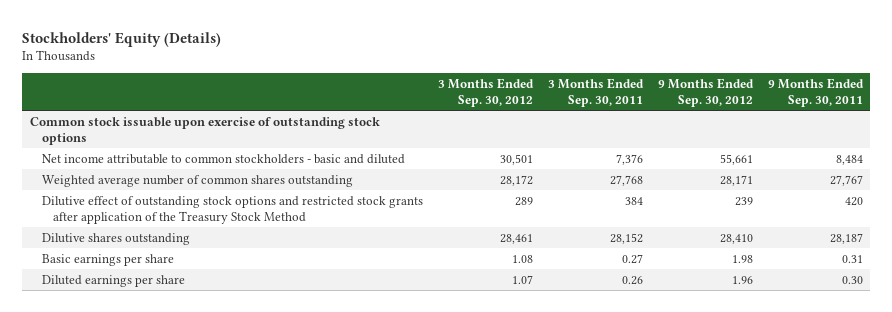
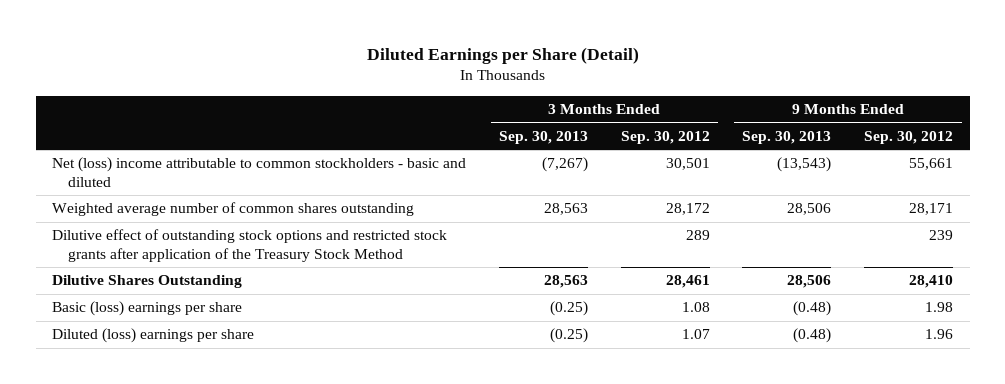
[22,31,222,47] Stockholders' Equity (Details) -> [366,46,639,64] Diluted Earnings per Share (Detail)
[547,78,644,107] 3 Months Ended Sep. 30, 2011 -> none
[767,78,864,107] 9 Months Ended Sep. 30, 2011 -> none
none -> [498,130,588,144] Sep. 30, 2013
none -> [742,130,832,144] Sep. 30, 2013
[29,116,380,145] Common stock issuable upon exercise of outstanding stock options -> none
[41,153,405,164] Net income attributable to common stockholders - basic and diluted -> [52,157,467,187] Net (loss) income attributable to common stockholders - basic and diluted
[41,232,190,245] Dilutive shares outstanding -> [52,275,243,289] Dilutive Shares Outstanding
[41,253,174,266] Basic earnings per share -> [52,301,243,317] Basic (loss) earnings per share
[41,274,185,287] Diluted earnings per share -> [52,328,255,344] Diluted (loss) earnings per share

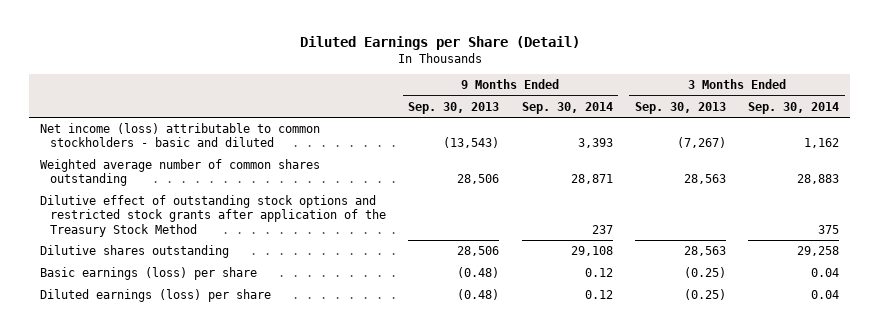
[620,130,710,144] Sep. 30, 2012 -> none
[864,130,954,144] Sep. 30, 2012 -> none
none -> [521,101,613,114] Sep. 30, 2014
none -> [748,101,840,114] Sep. 30, 2014
[52,157,467,187] Net (loss) income attributable to common stockholders - basic and diluted -> [40,122,321,148] Net income (loss) attributable to common stockholders - basic and diluted
[52,275,243,289] Dilutive Shares Outstanding -> [40,244,230,258] Dilutive shares outstanding
[52,301,243,317] Basic (loss) earnings per share -> [40,266,258,280] Basic earnings (loss) per share
[52,328,255,344] Diluted (loss) earnings per share -> [40,288,272,302] Diluted earnings (loss) per share

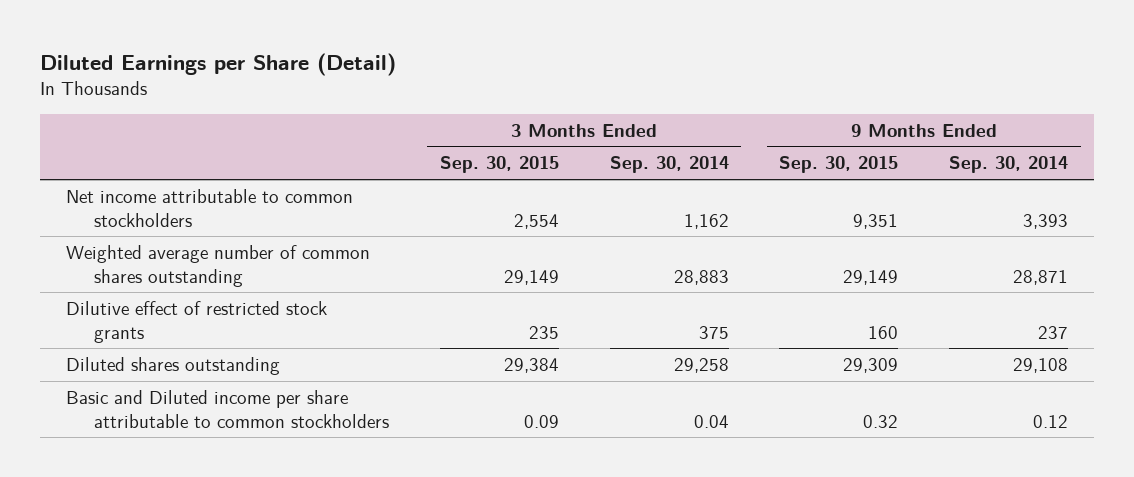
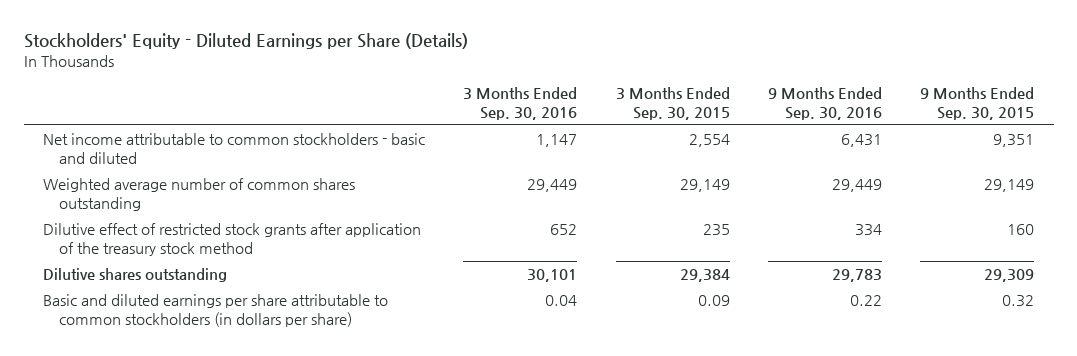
[40,52,397,76] Diluted Earnings per Share (Detail) -> [23,33,468,50] Stockholders' Equity - Diluted Earnings per Share (Details)
[609,156,729,174] Sep. 30, 2014 -> none
[949,156,1069,174] Sep. 30, 2014 -> none
none -> [463,87,578,120] 3 Months Ended Sep. 30, 2016
none -> [767,87,882,120] 9 Months Ended Sep. 30, 2016
[65,188,353,227] Net income attributable to common stockholders -> [42,133,425,164] Net income attributable to common stockholders - basic and diluted
[65,300,327,343] Dilutive effect of restricted stock grants -> [42,223,421,256] Dilutive effect of restricted stock grants after application of the treasury stock method
[65,356,280,375] Diluted shares outstanding -> [42,268,227,283] Dilutive shares outstanding
[65,389,390,428] Basic and Diluted income per share attributable to common stockholders -> [42,294,388,327] Basic and diluted earnings per share attributable to common stockholders (in dollars per share)

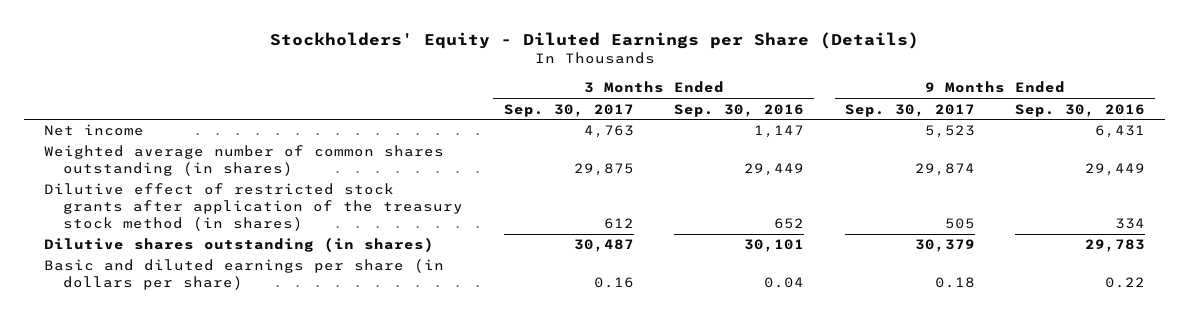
[615,87,730,120] 3 Months Ended Sep. 30, 2015 -> none
[920,87,1035,120] 9 Months Ended Sep. 30, 2015 -> none
none -> [503,103,634,117] Sep. 30, 2017
none -> [844,103,975,117] Sep. 30, 2017
[42,133,425,164] Net income attributable to common stockholders - basic and diluted -> [44,124,145,137] Net income
[42,178,355,211] Weighted average number of common shares outstanding -> [44,145,445,177] Weighted average number of common shares outstanding (in shares)
[42,223,421,256] Dilutive effect of restricted stock grants after application of the treasury stock method -> [44,183,464,232] Dilutive effect of restricted stock grants after application of the treasury stock method (in shares)
[42,268,227,283] Dilutive shares outstanding -> [44,237,435,253] Dilutive shares outstanding (in shares)
[42,294,388,327] Basic and diluted earnings per share attributable to common stockholders (in dollars per share) -> [44,259,445,291] Basic and diluted earnings per share (in dollars per share)

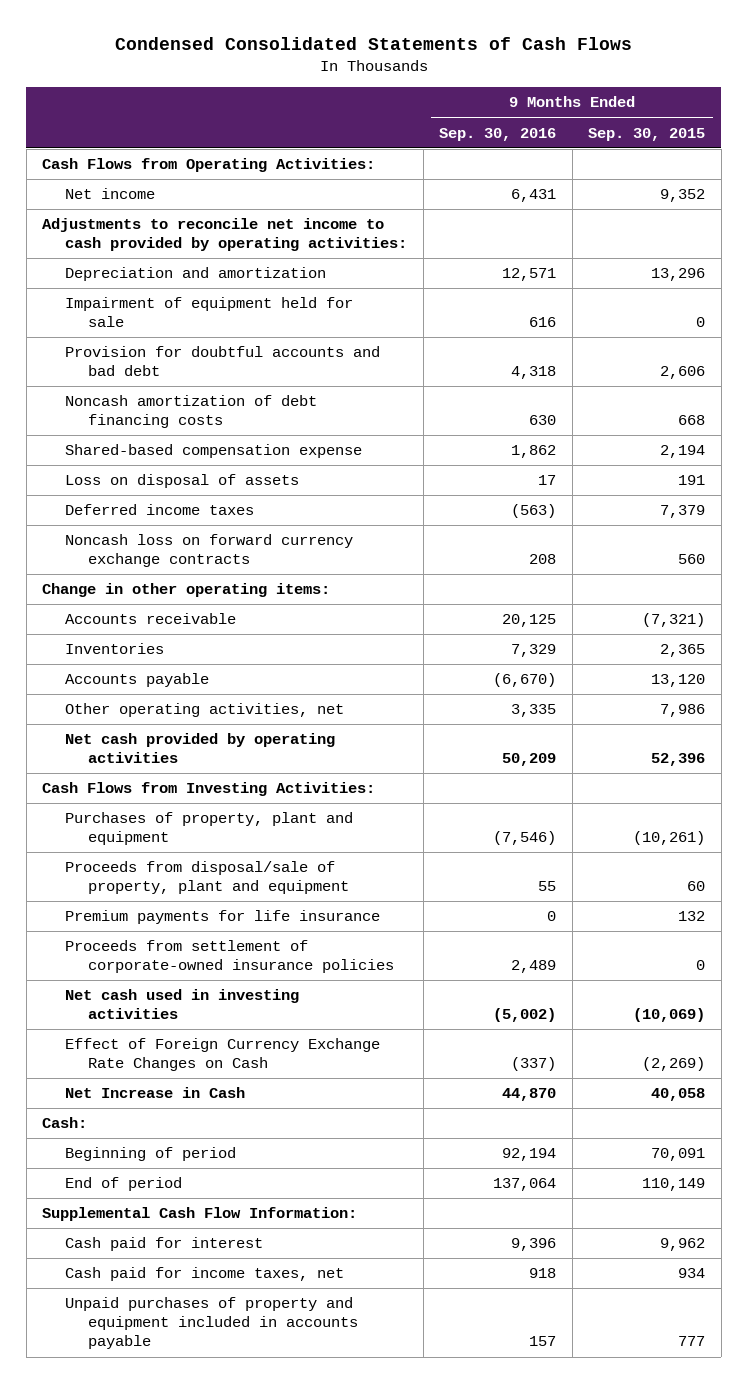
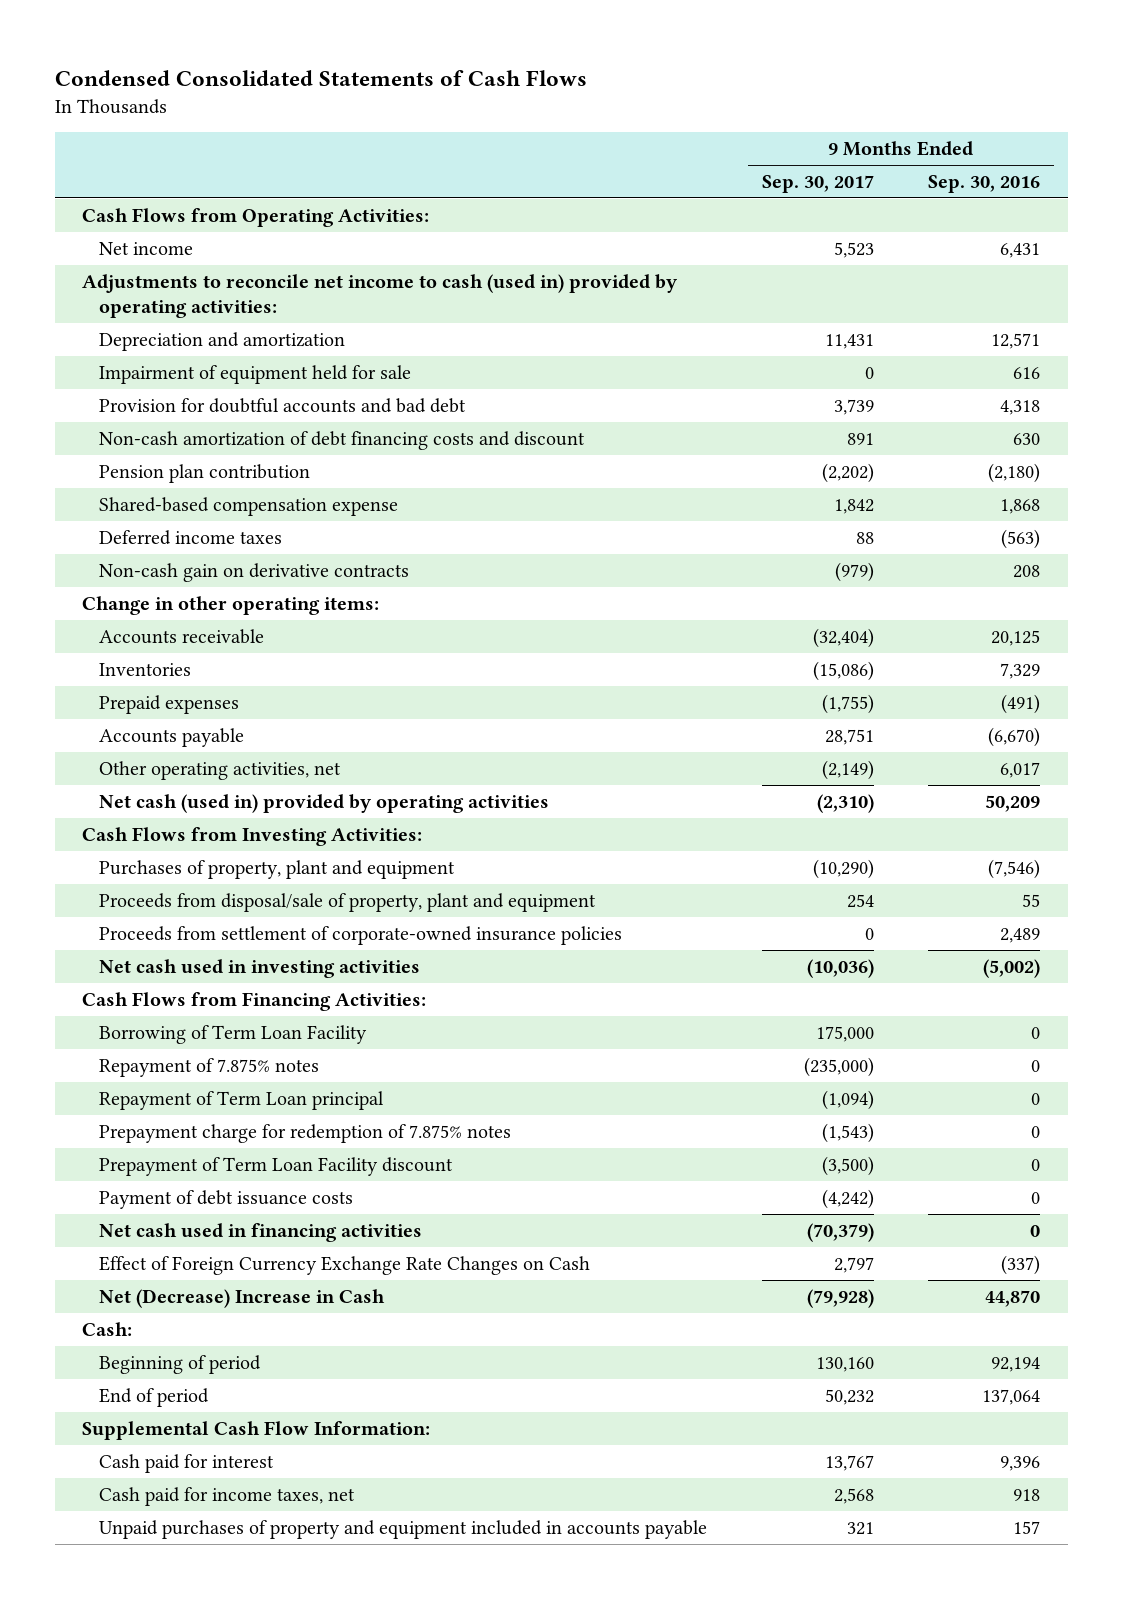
[588,127,706,141] Sep. 30, 2015 -> none
none -> [761,174,874,193] Sep. 30, 2017
[42,218,408,252] Adjustments to reconcile net income to cash provided by operating activities: -> [82,273,679,318] Adjustments to reconcile net income to cash (used in) provided by operating activities:
[65,474,300,489] Loss on disposal of assets -> none
[65,395,318,429] Noncash amortization of debt financing costs -> [99,430,586,450] Non-cash amortization of debt financing costs and discount
none -> [99,463,311,483] Pension plan contribution
[511,445,557,459] 1,862 -> [1000,498,1041,514] 1,868
[65,534,354,568] Noncash loss on forward currency exchange contracts -> [99,562,410,582] Non-cash gain on derivative contracts
none -> [99,694,240,714] Prepaid expenses
[511,704,557,718] 3,335 -> [1000,761,1041,778] 6,017
[65,733,336,764] Net cash provided by operating activities -> [99,793,550,813] Net cash (used in) provided by operating activities
[65,910,381,925] Premium payments for life insurance -> none
none -> [82,991,427,1011] Cash Flows from Financing Activities:
none -> [99,1024,368,1044] Borrowing of Term Loan Facility
none -> [99,1057,320,1077] Repayment of 7.875% notes
none -> [99,1090,385,1110] Repayment of Term Loan principal
none -> [99,1123,512,1143] Prepayment charge for redemption of 7.875% notes
none -> [99,1156,454,1176] Prepayment of Term Loan Facility discount
none -> [99,1189,354,1209] Payment of debt issuance costs
none -> [99,1222,423,1242] Net cash used in financing activities
[65,1087,246,1099] Net Increase in Cash -> [99,1288,386,1308] Net (Decrease) Increase in Cash

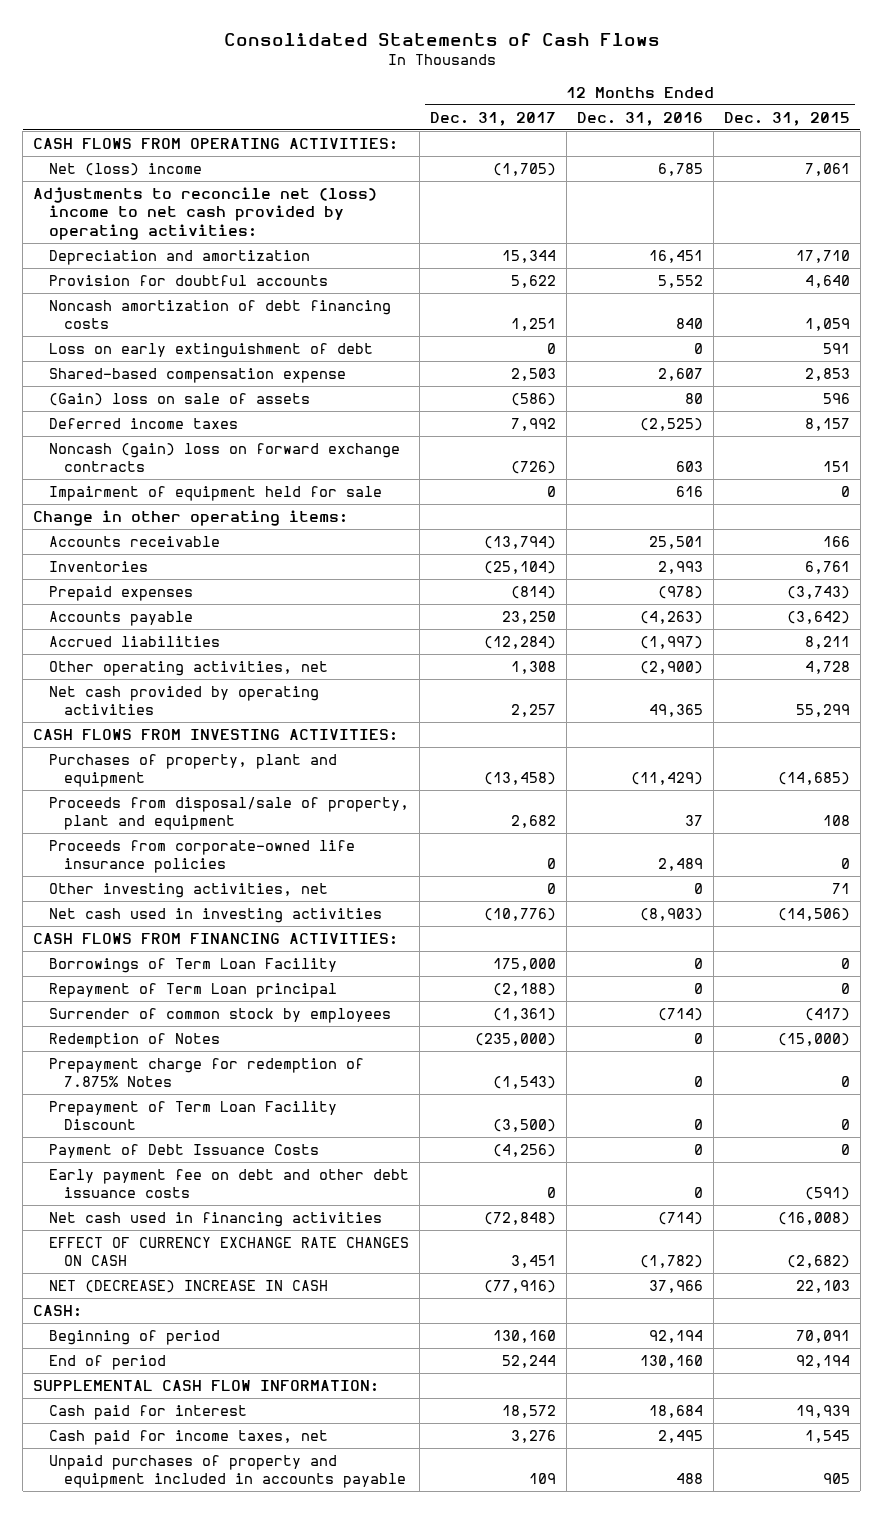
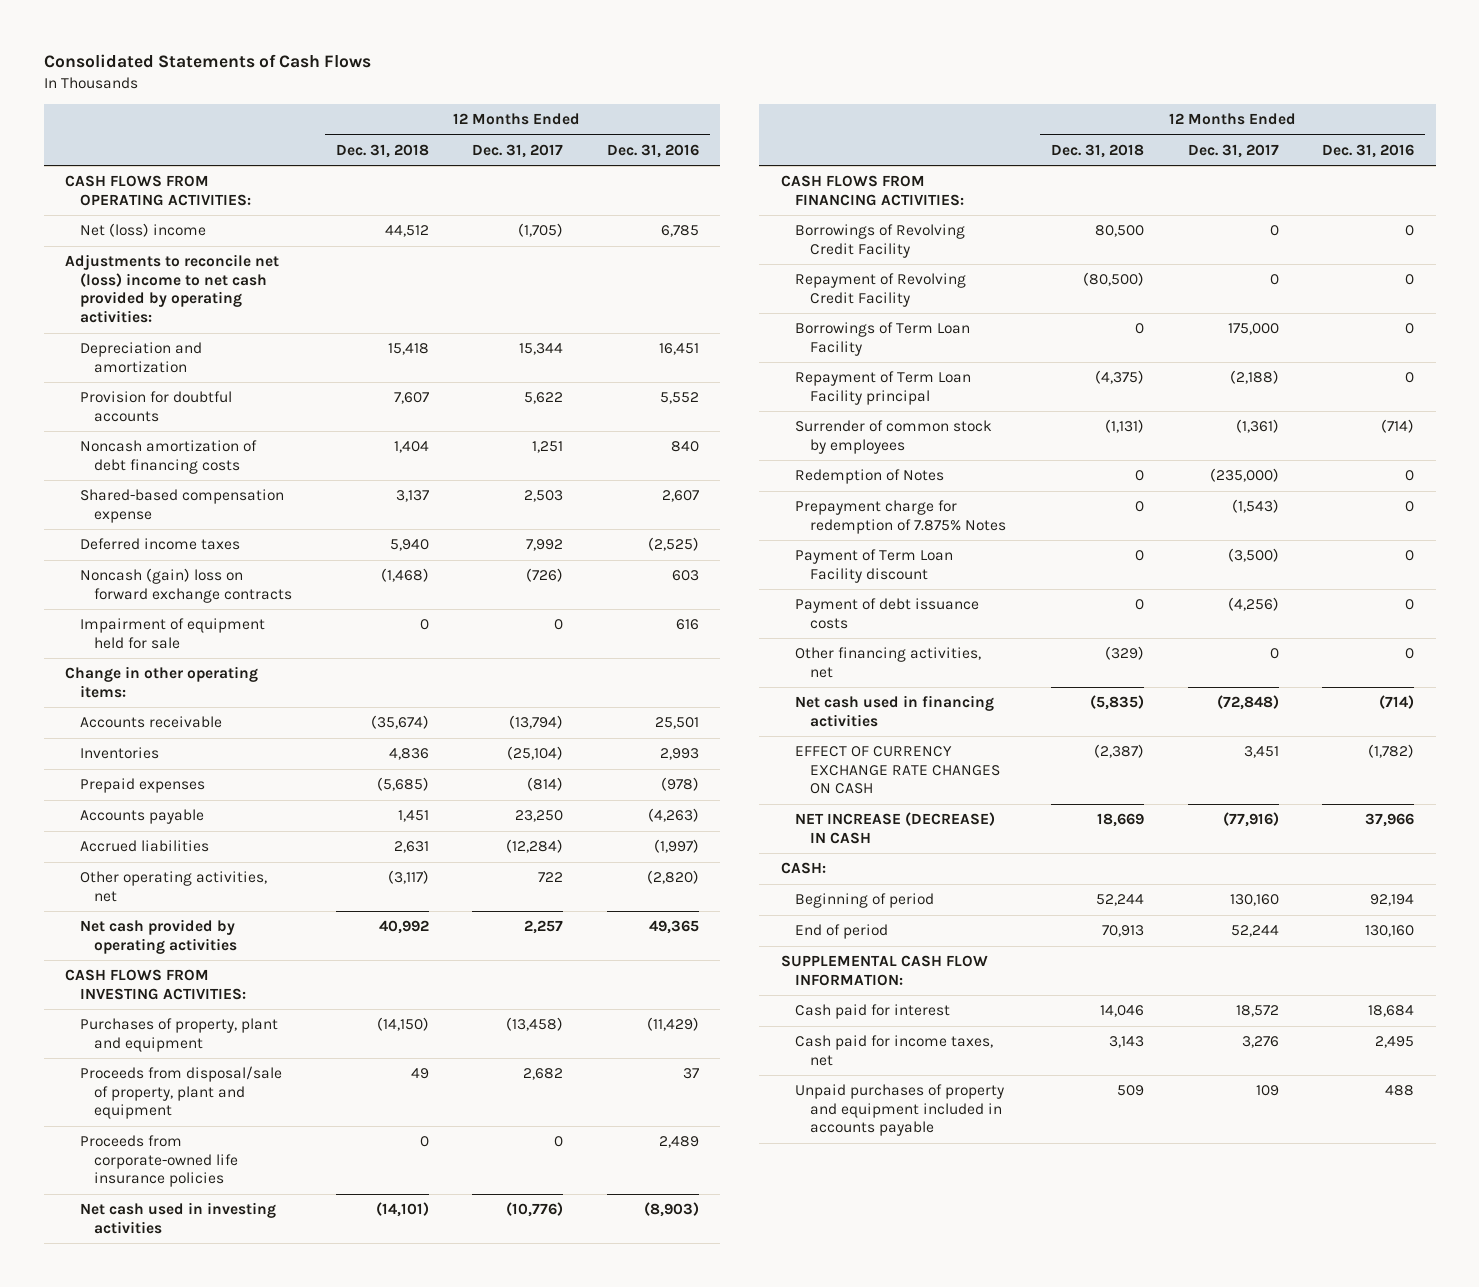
[723,111,850,126] Dec. 31, 2015 -> none
none -> [335,143,429,158] Dec. 31, 2018
[48,343,373,359] Loss on early extinguishment of debt -> none
[48,393,310,407] (Gain) loss on sale of assets -> none
[510,661,556,675] 1,308 -> [538,872,564,883] 722
[639,661,703,675] (2,900) -> [646,870,699,885] (2,820)
[48,883,328,899] Other investing activities, net -> none
none -> [795,224,966,258] Borrowings of Revolving Credit Facility
none -> [795,273,967,307] Repayment of Revolving Credit Facility
[48,983,337,999] Repayment of Term Loan principal -> [795,371,972,405] Repayment of Term Loan Facility principal
[48,1101,337,1131] Prepayment of Term Loan Facility Discount -> [795,549,954,583] Payment of Term Loan Facility discount
[48,1144,319,1159] Payment of Debt Issuance Costs -> [795,598,980,629] Payment of debt issuance costs
[48,1169,409,1199] Early payment fee on debt and other debt issuance costs -> [795,647,982,678] Other financing activities, net
[48,1280,328,1294] NET (DECREASE) INCREASE IN CASH -> [795,812,996,844] NET INCREASE (DECREASE) IN CASH

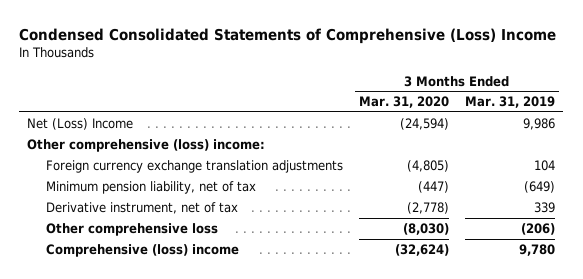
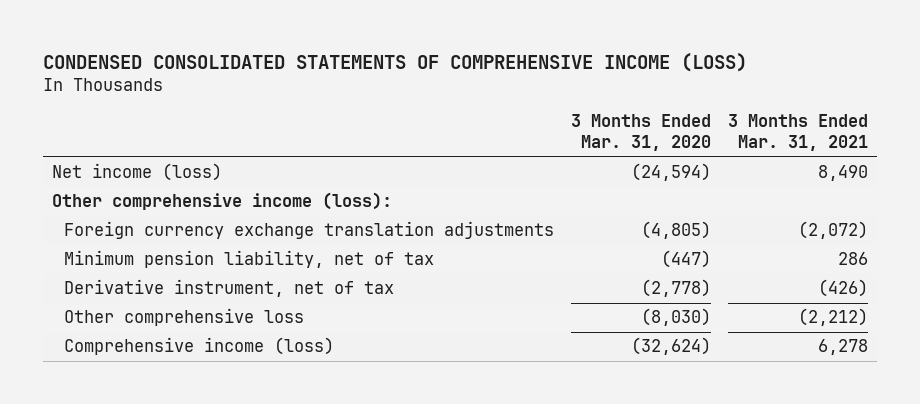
[19,27,557,44] Condensed Consolidated Statements of Comprehensive (Loss) Income -> [43,52,748,72] CONDENSED CONSOLIDATED STATEMENTS OF COMPREHENSIVE INCOME (LOSS)
[465,96,556,109] Mar. 31, 2019 -> none
none -> [727,114,868,152] 3 Months Ended Mar. 31, 2021
[27,118,134,131] Net (Loss) Income -> [51,163,222,182] Net income (loss)
[27,139,266,153] Other comprehensive (loss) income: -> [51,192,392,211] Other comprehensive income (loss):
[46,244,240,258] Comprehensive (loss) income -> [63,337,334,356] Comprehensive income (loss)

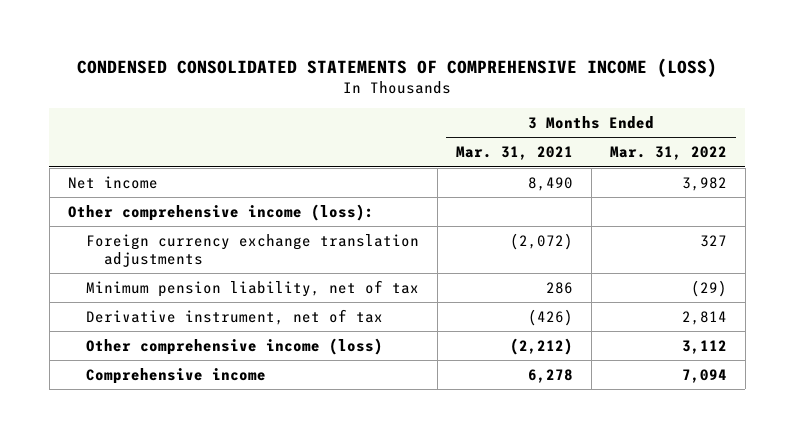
[570,114,711,152] 3 Months Ended Mar. 31, 2020 -> none
none -> [609,146,727,161] Mar. 31, 2022
[51,163,222,182] Net income (loss) -> [67,175,158,189] Net income
[63,308,304,327] Other comprehensive loss -> [85,337,383,355] Other comprehensive income (loss)
[63,337,334,356] Comprehensive income (loss) -> [85,367,266,384] Comprehensive income

